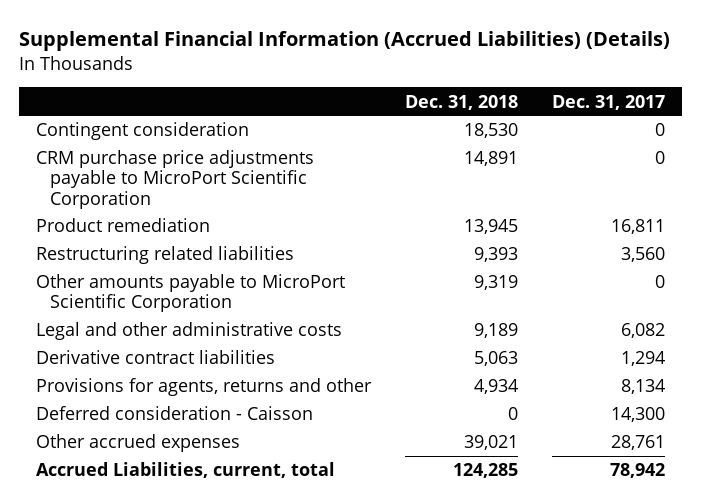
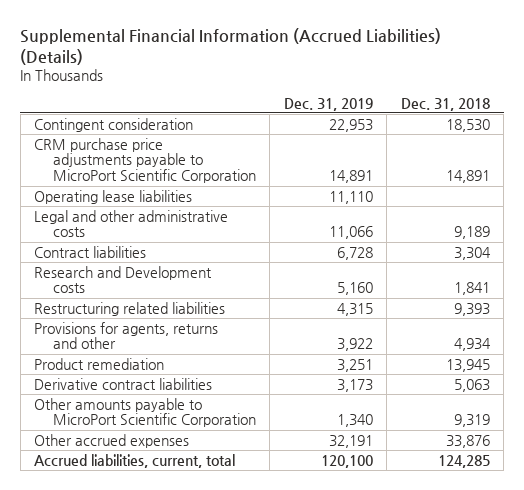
[552,94,666,110] Dec. 31, 2017 -> none
none -> [283,97,373,111] Dec. 31, 2019
none -> [34,189,193,204] Operating lease liabilities
none -> [34,245,147,258] Contract liabilities
none -> [34,265,213,294] Research and Development costs
[36,246,295,265] Restructuring related liabilities -> [34,301,226,316] Restructuring related liabilities
[36,406,314,421] Deferred consideration - Caisson -> none
[36,218,211,233] Product remediation -> [34,357,165,370] Product remediation
[36,350,276,365] Derivative contract liabilities -> [34,377,213,390] Derivative contract liabilities
[36,274,346,313] Other amounts payable to MicroPort Scientific Corporation -> [34,397,256,428] Other amounts payable to MicroPort Scientific Corporation
[464,435,519,451] 39,021 -> [445,434,490,448] 33,876
[36,462,336,479] Accrued Liabilities, current, total -> [34,453,236,468] Accrued liabilities, current, total

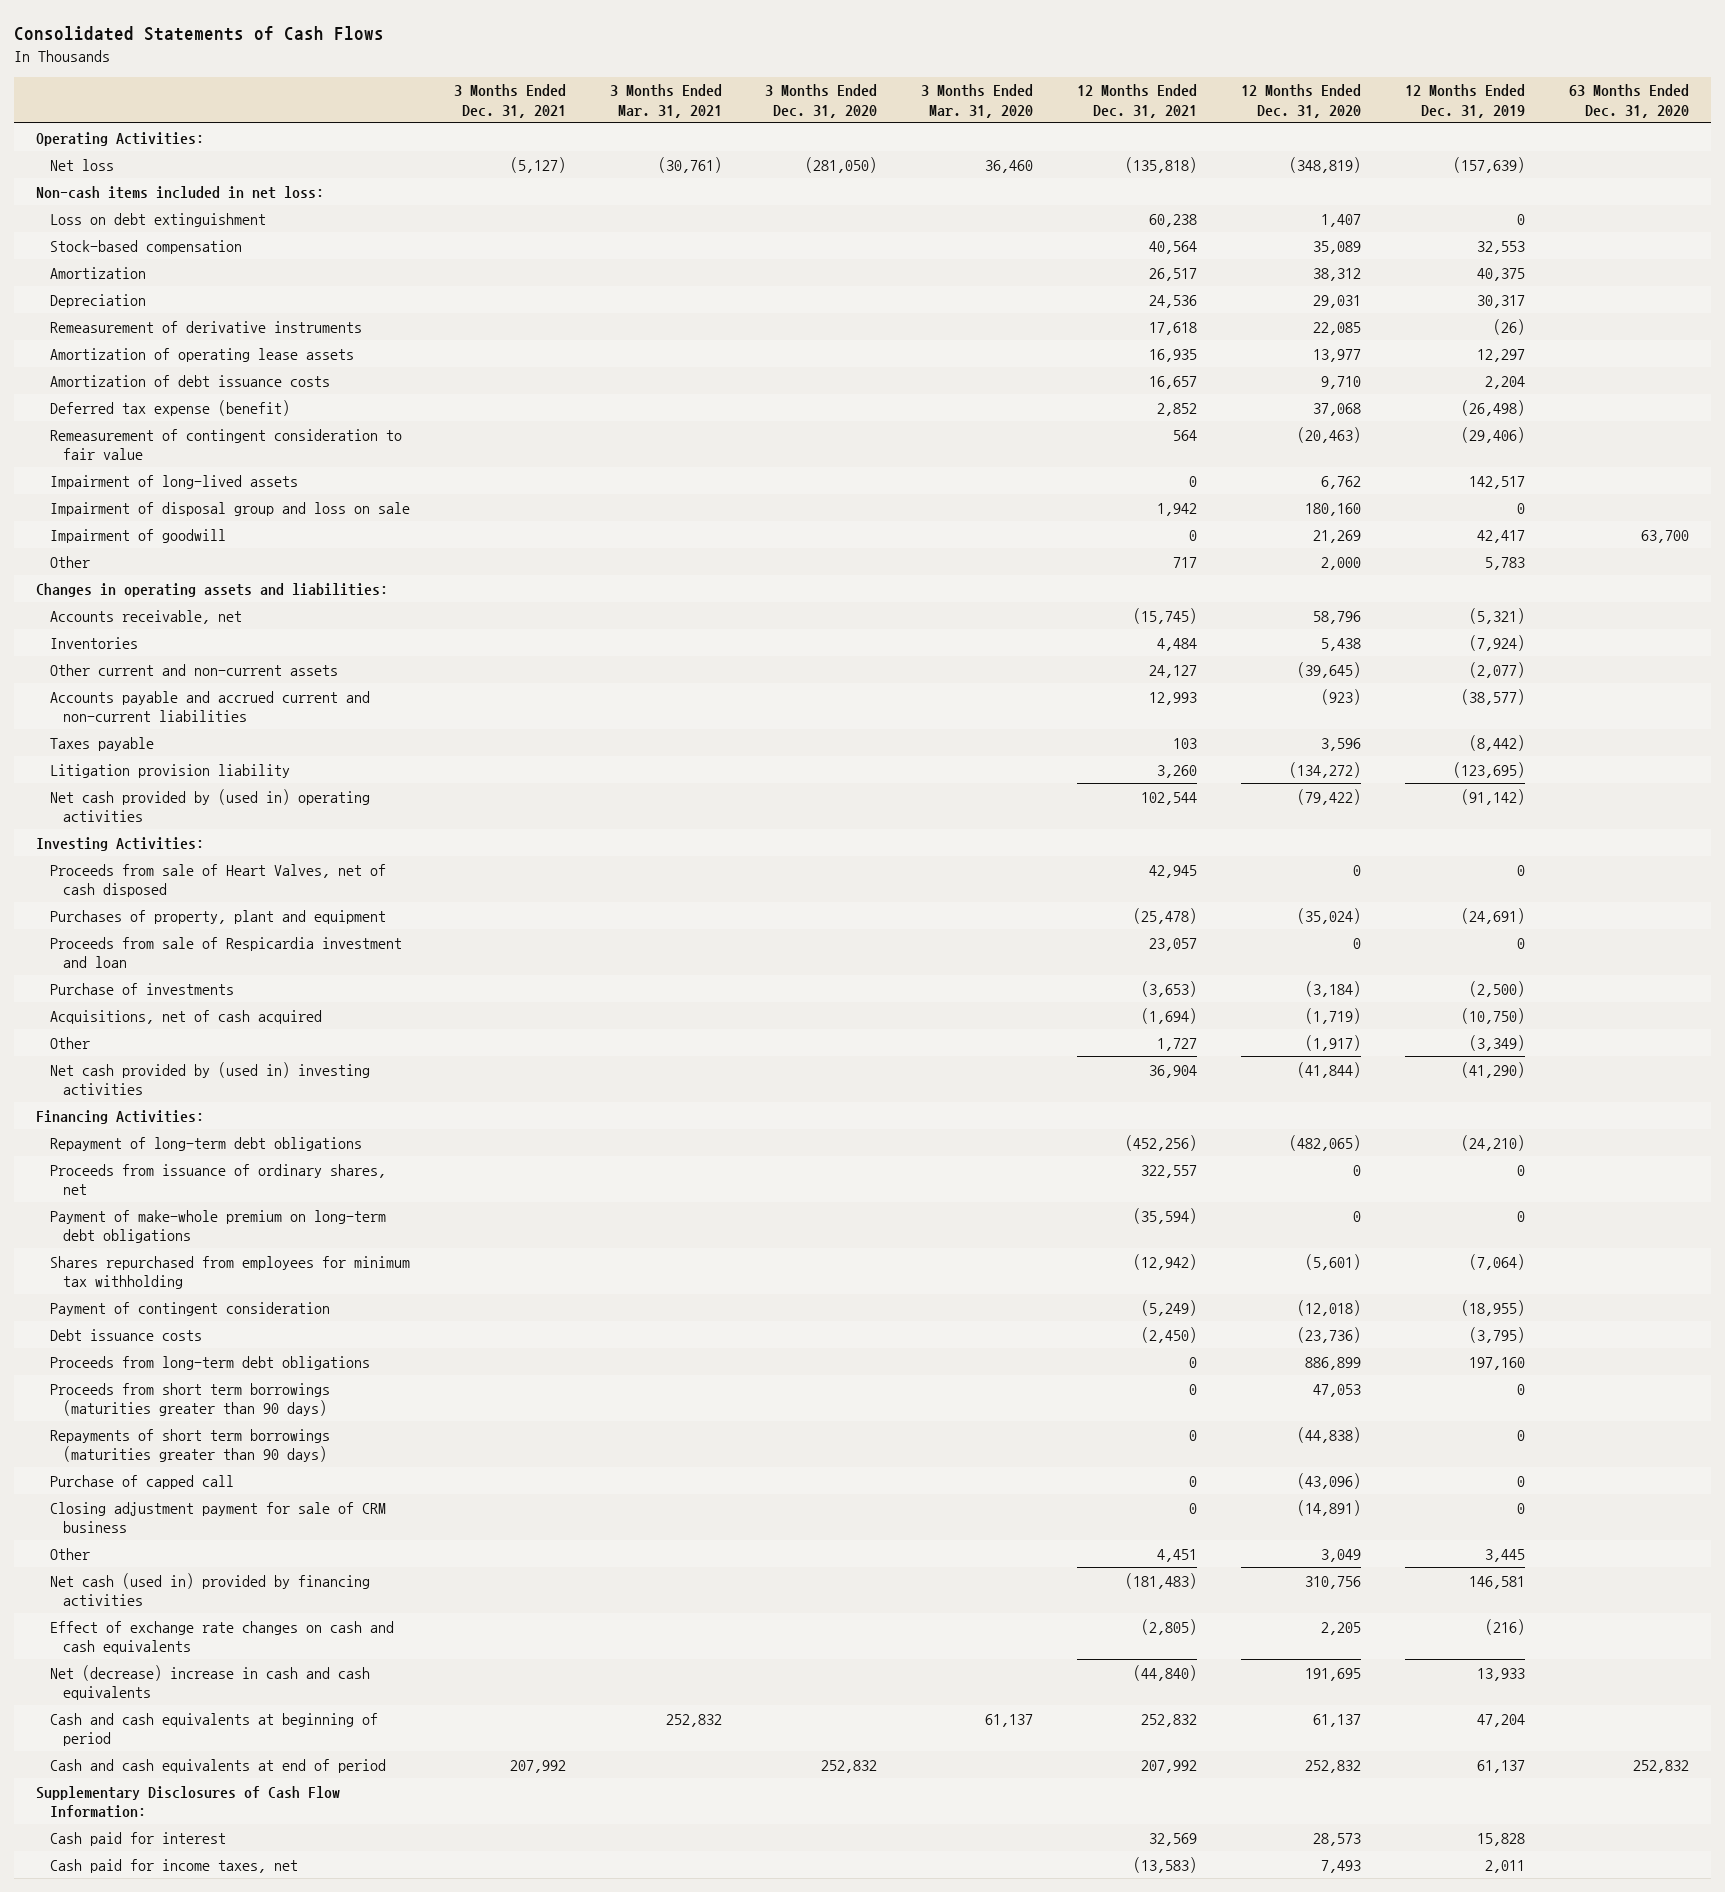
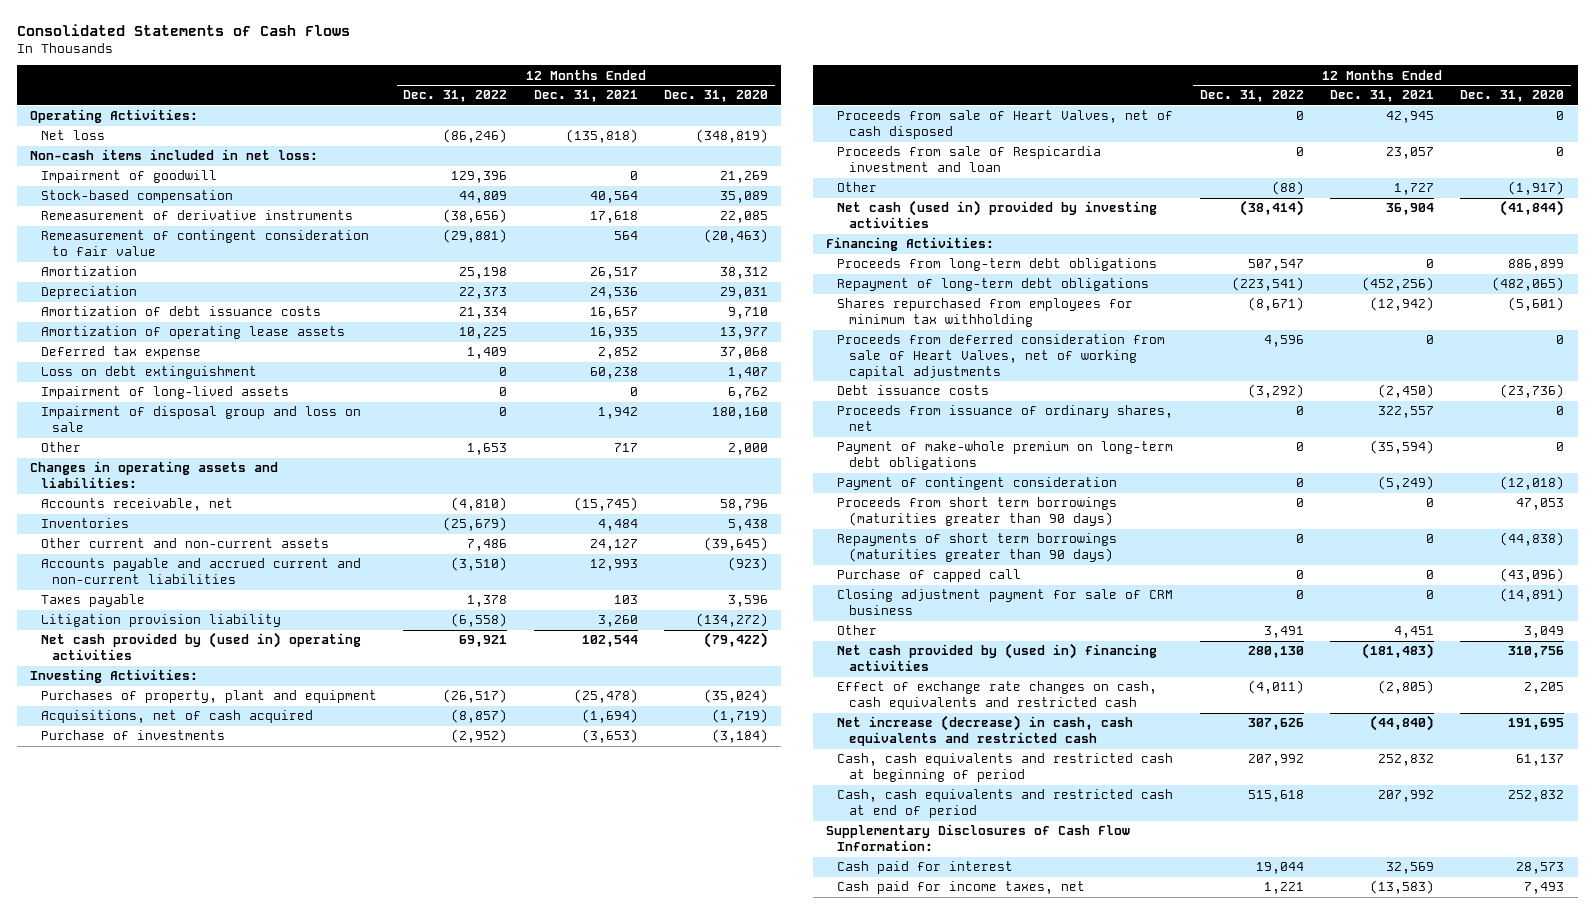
[453,84,566,118] 3 Months Ended Dec. 31, 2021 -> none
[609,84,722,118] 3 Months Ended Mar. 31, 2021 -> none
[765,84,878,118] 3 Months Ended Dec. 31, 2020 -> none
[921,84,1034,118] 3 Months Ended Mar. 31, 2020 -> none
[1405,84,1526,118] 12 Months Ended Dec. 31, 2019 -> none
[1568,84,1689,118] 63 Months Ended Dec. 31, 2020 -> none
none -> [403,90,508,103] Dec. 31, 2022
[49,528,226,543] Impairment of goodwill -> [41,170,218,184] Impairment of goodwill
[49,320,362,333] Remeasurement of derivative instruments -> [41,210,354,221] Remeasurement of derivative instruments
[49,428,402,460] Remeasurement of contingent consideration to fair value -> [41,230,370,257] Remeasurement of contingent consideration to fair value
[49,347,354,362] Amortization of operating lease assets -> [41,326,346,340] Amortization of operating lease assets
[49,399,290,416] Deferred tax expense (benefit) -> [41,346,202,360] Deferred tax expense
[49,212,266,227] Loss on debt extinguishment -> [41,366,258,380] Loss on debt extinguishment
[49,982,234,995] Purchase of investments -> [41,730,226,741] Purchase of investments
[49,863,386,897] Proceeds from sale of Heart Valves, net of cash disposed -> [837,110,1174,140] Proceeds from sale of Heart Valves, net of cash disposed
[49,936,402,968] Proceeds from sale of Respicardia investment and loan -> [837,146,1102,173] Proceeds from sale of Respicardia investment and loan
[49,1061,370,1095] Net cash provided by (used in) investing activities -> [837,200,1158,229] Net cash (used in) provided by investing activities
[49,1355,370,1370] Proceeds from long-term debt obligations -> [837,258,1158,272] Proceeds from long-term debt obligations
[49,1255,410,1289] Shares repurchased from employees for minimum tax withholding -> [837,298,1134,328] Shares repurchased from employees for minimum tax withholding
none -> [837,334,1166,379] Proceeds from deferred consideration from sale of Heart Valves, net of working capital adjustments
[49,1328,202,1341] Debt issuance costs -> [837,385,990,396] Debt issuance costs
[49,1572,370,1606] Net cash (used in) provided by financing activities -> [837,643,1158,672] Net cash provided by (used in) financing activities
[49,1620,394,1654] Effect of exchange rate changes on cash and cash equivalents -> [837,681,1158,711] Effect of exchange rate changes on cash, cash equivalents and restricted cash
[49,1664,370,1700] Net (decrease) increase in cash and cash equivalents -> [837,715,1134,747] Net increase (decrease) in cash, cash equivalents and restricted cash
[49,1712,378,1746] Cash and cash equivalents at beginning of period -> [837,753,1174,783] Cash, cash equivalents and restricted cash at beginning of period
[49,1758,386,1773] Cash and cash equivalents at end of period -> [837,789,1174,819] Cash, cash equivalents and restricted cash at end of period

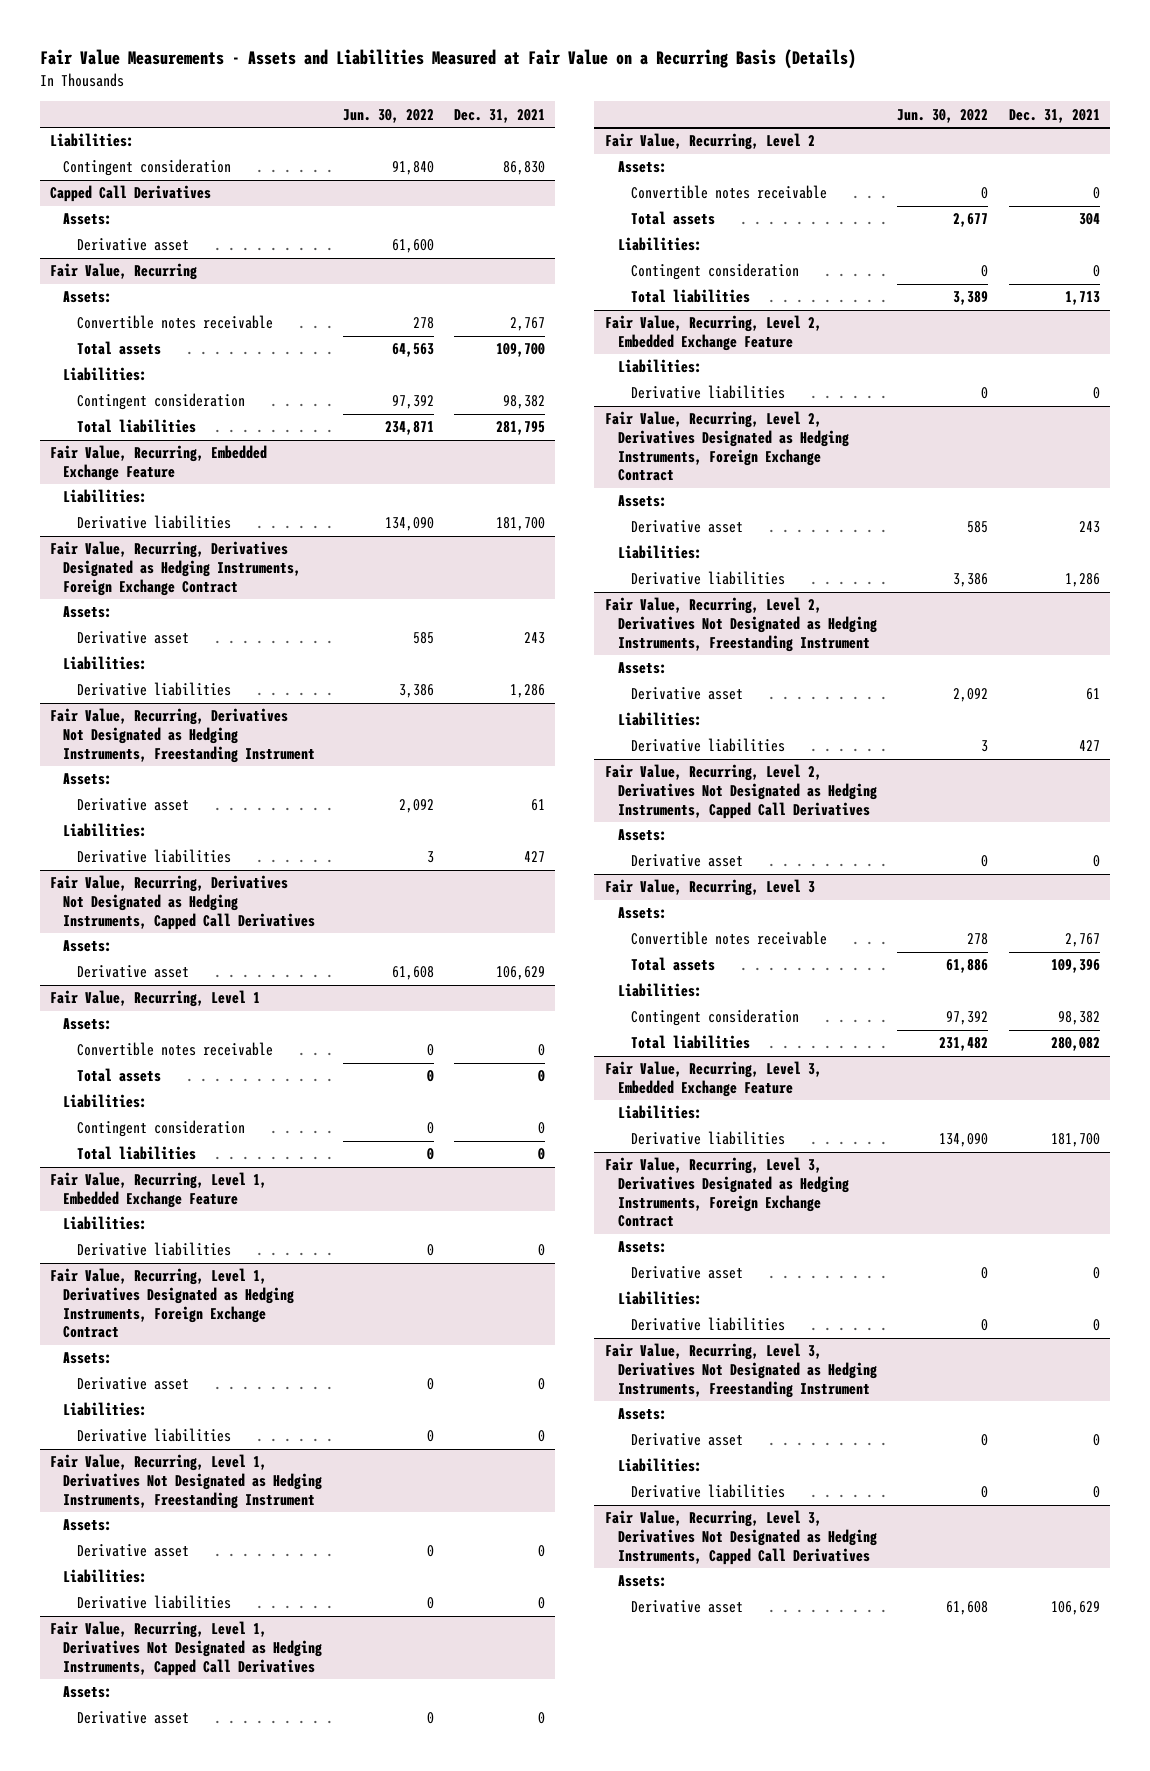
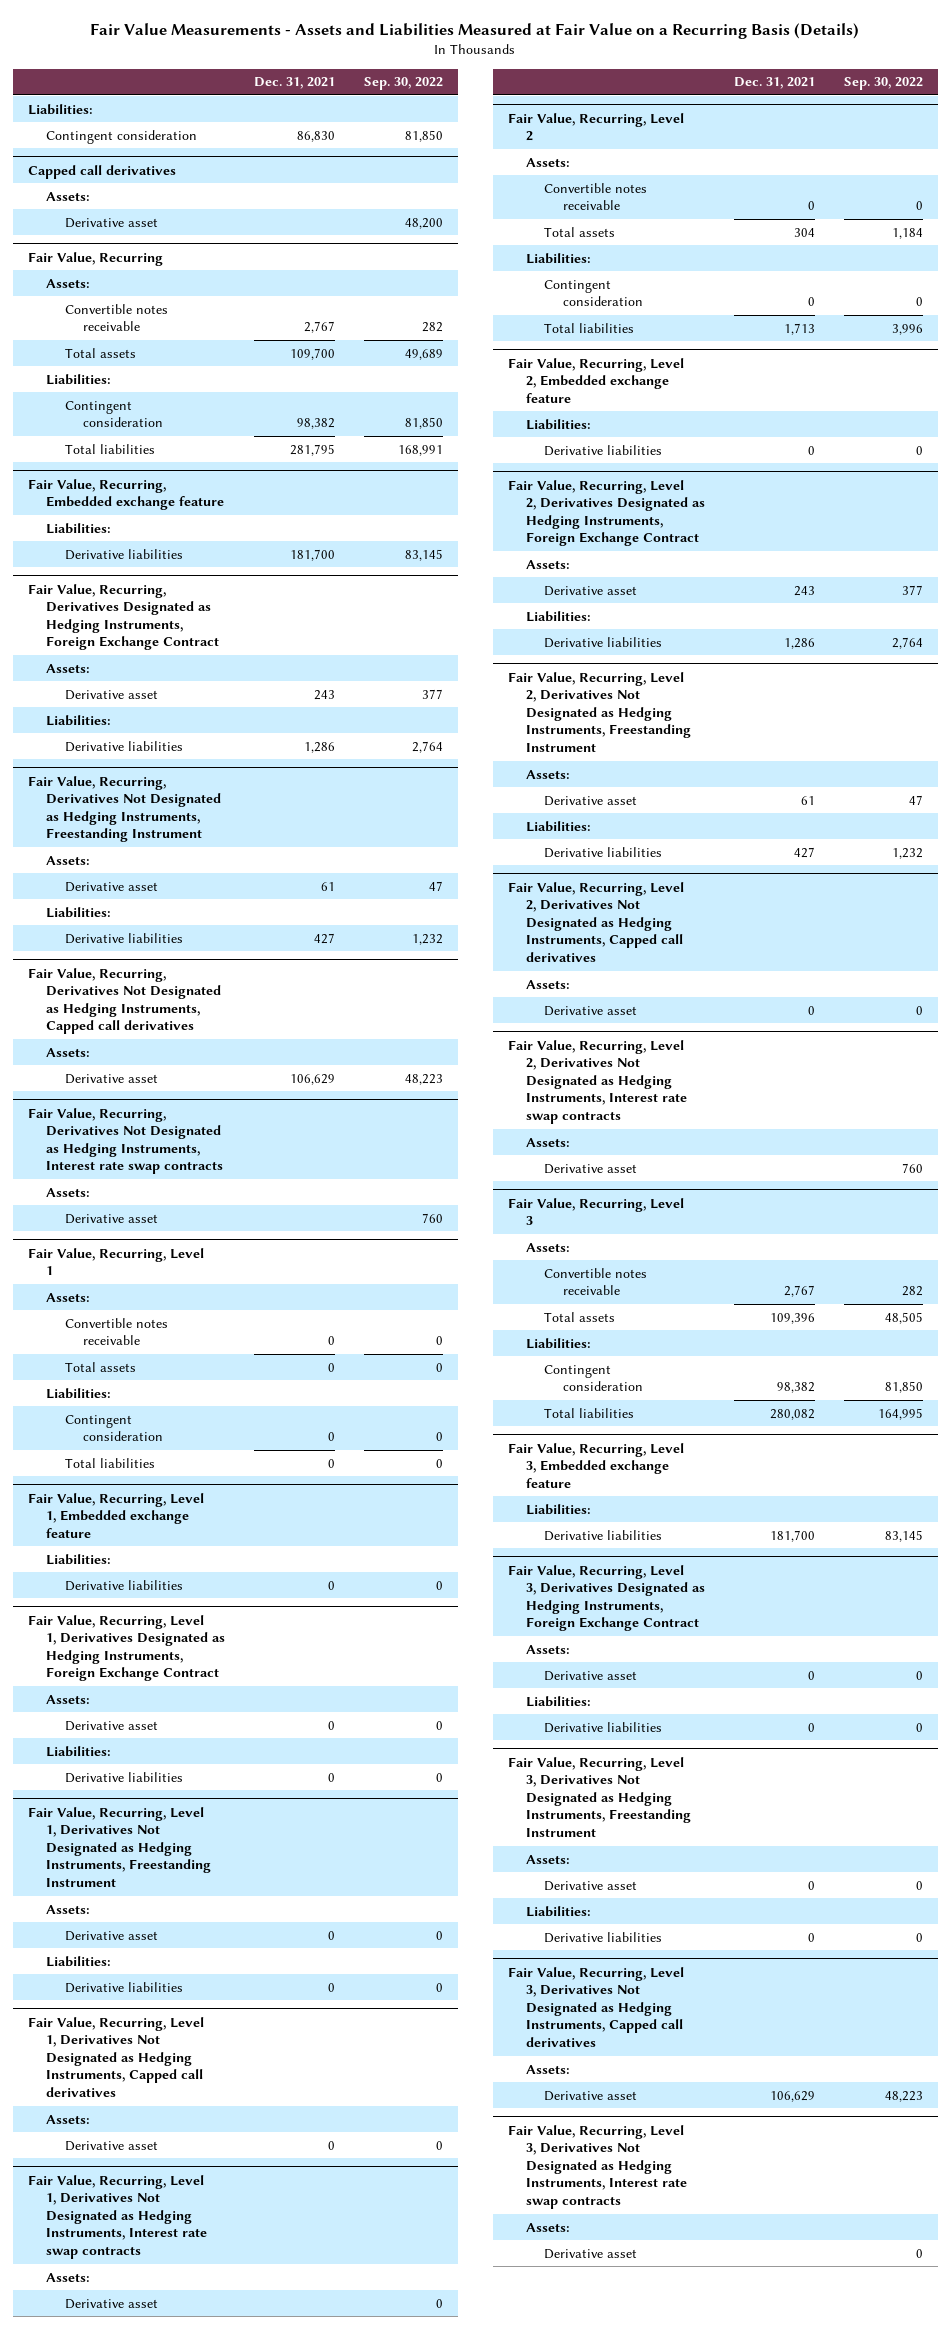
[342,108,434,123] Jun. 30, 2022 -> none
none -> [364,77,444,91] Sep. 30, 2022
[50,185,212,203] Capped Call Derivatives -> [27,164,176,179] Capped call derivatives
[50,445,268,481] Fair Value, Recurring, Embedded Exchange Feature -> [27,478,225,511] Fair Value, Recurring, Embedded exchange feature
[50,875,316,930] Fair Value, Recurring, Derivatives Not Designated as Hedging Instruments, Capped Call Derivatives -> [27,967,222,1035] Fair Value, Recurring, Derivatives Not Designated as Hedging Instruments, Capped call derivatives
none -> [27,1107,224,1175] Fair Value, Recurring, Derivatives Not Designated as Hedging Instruments, Interest rate swap contracts
none -> [46,1187,91,1197] Assets:
none -> [64,1213,158,1224] Derivative asset
[50,1172,268,1208] Fair Value, Recurring, Level 1, Embedded Exchange Feature -> [27,1492,204,1538] Fair Value, Recurring, Level 1, Embedded exchange feature
[50,1621,323,1676] Fair Value, Recurring, Level 1, Derivatives Not Designated as Hedging Instruments, Capped Call Derivatives -> [27,2016,204,2097] Fair Value, Recurring, Level 1, Derivatives Not Designated as Hedging Instruments, Capped call derivatives
none -> [27,2174,208,2259] Fair Value, Recurring, Level 1, Derivatives Not Designated as Hedging Instruments, Interest rate swap contracts
none -> [46,2272,91,2282] Assets:
none -> [64,2298,158,2309] Derivative asset
[604,315,822,351] Fair Value, Recurring, Level 2, Embedded Exchange Feature -> [507,357,684,403] Fair Value, Recurring, Level 2, Embedded exchange feature
[604,764,877,819] Fair Value, Recurring, Level 2, Derivatives Not Designated as Hedging Instruments, Capped Call Derivatives -> [507,881,684,962] Fair Value, Recurring, Level 2, Derivatives Not Designated as Hedging Instruments, Capped call derivatives
none -> [507,1039,688,1124] Fair Value, Recurring, Level 2, Derivatives Not Designated as Hedging Instruments, Interest rate swap contracts
none -> [526,1137,571,1147] Assets:
none -> [544,1163,638,1174] Derivative asset
[604,1061,822,1097] Fair Value, Recurring, Level 3, Embedded Exchange Feature -> [507,1442,684,1488] Fair Value, Recurring, Level 3, Embedded exchange feature
[604,1510,877,1565] Fair Value, Recurring, Level 3, Derivatives Not Designated as Hedging Instruments, Capped Call Derivatives -> [507,1966,684,2047] Fair Value, Recurring, Level 3, Derivatives Not Designated as Hedging Instruments, Capped call derivatives
none -> [507,2124,688,2209] Fair Value, Recurring, Level 3, Derivatives Not Designated as Hedging Instruments, Interest rate swap contracts
none -> [526,2222,571,2232] Assets:
none -> [544,2248,638,2259] Derivative asset

